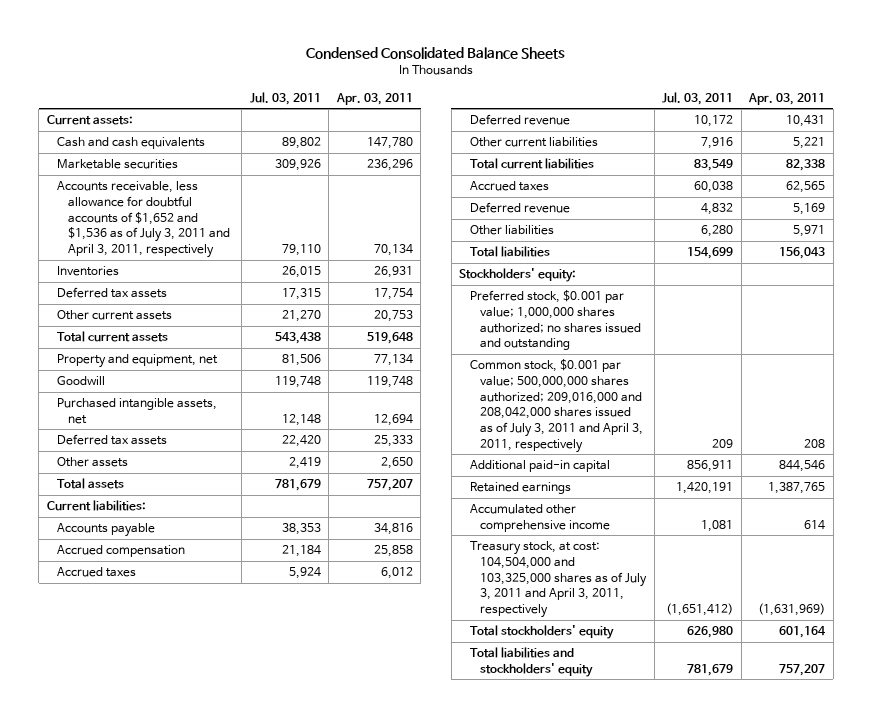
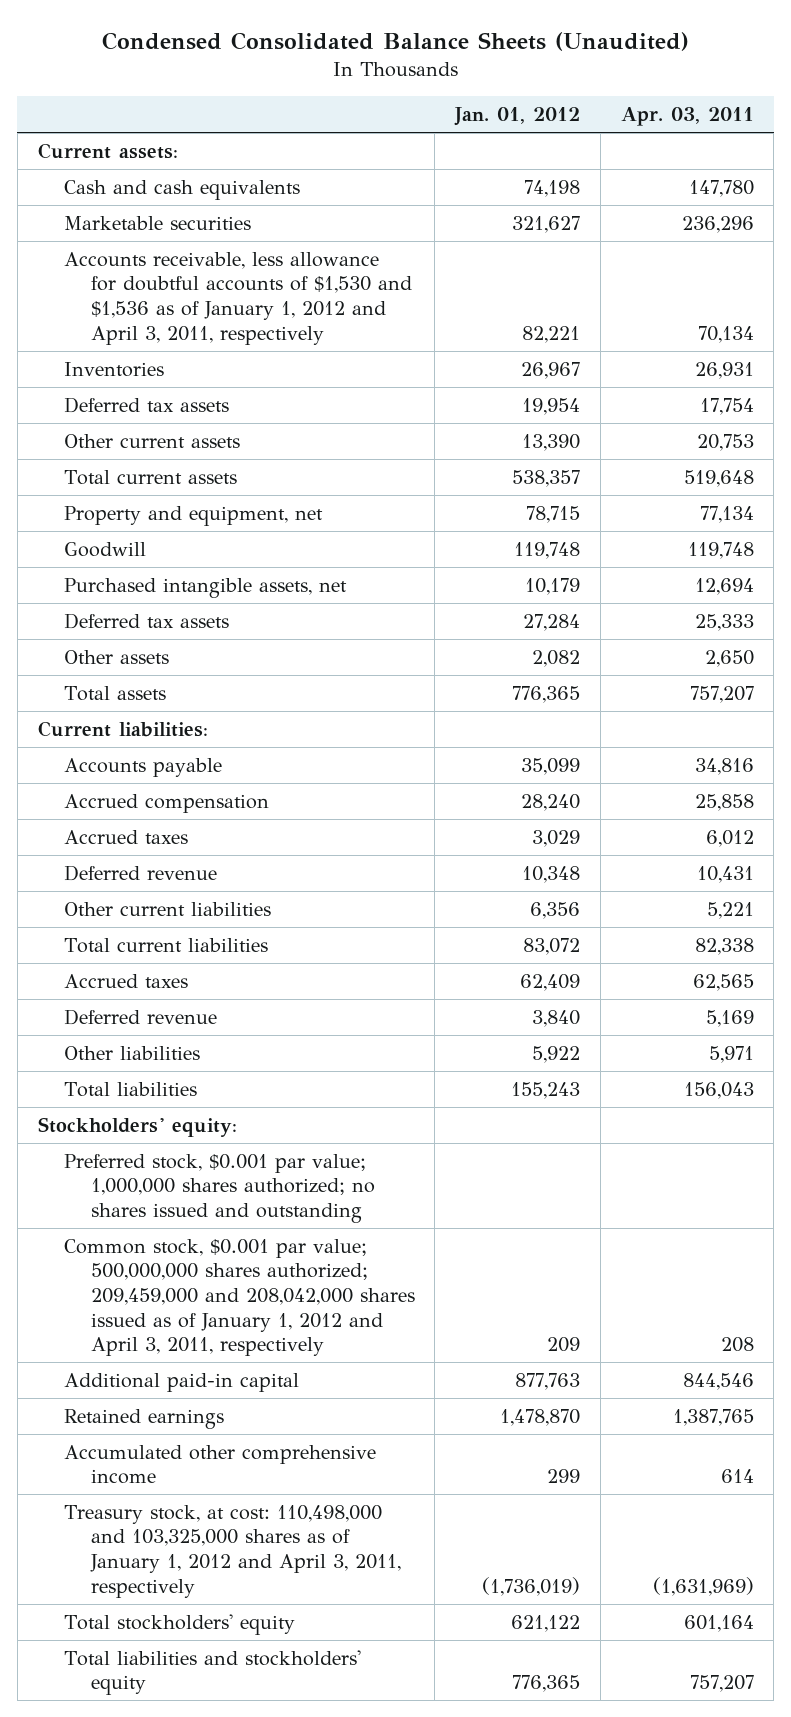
[305,46,565,59] Condensed Consolidated Balance Sheets -> [101,31,689,51] Condensed Consolidated Balance Sheets (Unaudited)
[249,91,321,105] Jul. 03, 2011 -> none
none -> [454,107,581,127] Jan. 01, 2012
[57,181,231,259] Accounts receivable, less allowance for doubtful accounts of $1,652 and $1,536 as of July 3, 2011 and April 3, 2011, respectively -> [64,251,412,345] Accounts receivable, less allowance for doubtful accounts of $1,530 and $1,536 as of January 1, 2012 and April 3, 2011, respectively
[469,359,644,454] Common stock, $0.001 par value; 500,000,000 shares authorized; 209,016,000 and 208,042,000 shares issued as of July 3, 2011 and April 3, 2011, respectively -> [64,1238,415,1357] Common stock, $0.001 par value; 500,000,000 shares authorized; 209,459,000 and 208,042,000 shares issued as of January 1, 2012 and April 3, 2011, respectively
[469,541,648,619] Treasury stock, at cost: 104,504,000 and 103,325,000 shares as of July 3, 2011 and April 3, 2011, respectively -> [64,1504,401,1598] Treasury stock, at cost: 110,498,000 and 103,325,000 shares as of January 1, 2012 and April 3, 2011, respectively

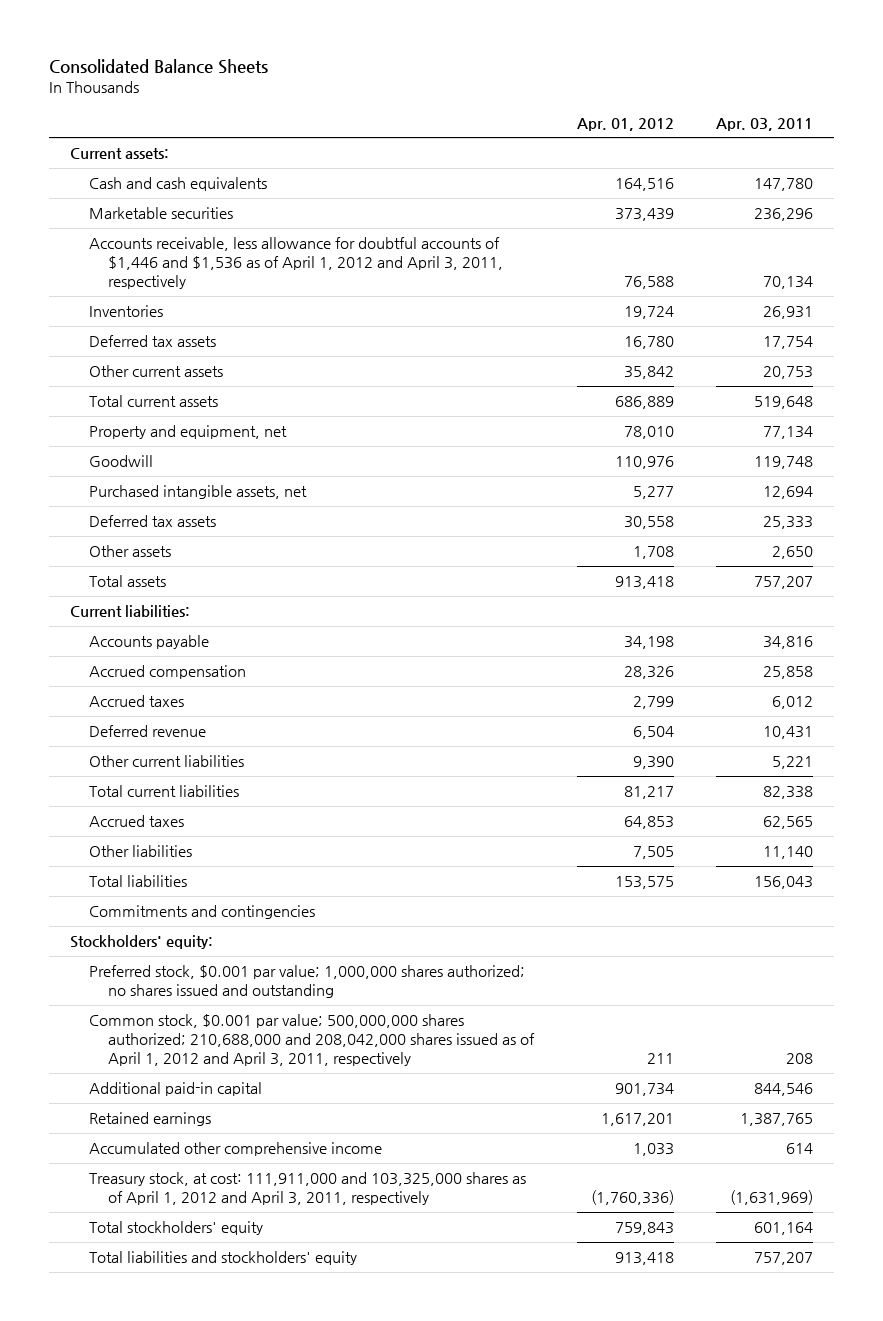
[101,31,689,51] Condensed Consolidated Balance Sheets (Unaudited) -> [48,59,268,75] Consolidated Balance Sheets
[454,107,581,127] Jan. 01, 2012 -> none
none -> [576,117,674,131] Apr. 01, 2012
[64,251,412,345] Accounts receivable, less allowance for doubtful accounts of $1,530 and $1,536 as of January 1, 2012 and April 3, 2011, respectively -> [89,237,504,289] Accounts receivable, less allowance for doubtful accounts of $1,446 and $1,536 as of April 1, 2012 and April 3, 2011, respectively
[64,1008,218,1025] Deferred revenue -> none
[708,1045,754,1063] 5,971 -> [762,846,813,860] 11,140
none -> [89,905,316,920] Commitments and contingencies
[64,1238,415,1357] Common stock, $0.001 par value; 500,000,000 shares authorized; 209,459,000 and 208,042,000 shares issued as of January 1, 2012 and April 3, 2011, respectively -> [89,1014,536,1066] Common stock, $0.001 par value; 500,000,000 shares authorized; 210,688,000 and 208,042,000 shares issued as of April 1, 2012 and April 3, 2011, respectively
[64,1504,401,1598] Treasury stock, at cost: 110,498,000 and 103,325,000 shares as of January 1, 2012 and April 3, 2011, respectively -> [89,1172,527,1206] Treasury stock, at cost: 111,911,000 and 103,325,000 shares as of April 1, 2012 and April 3, 2011, respectively

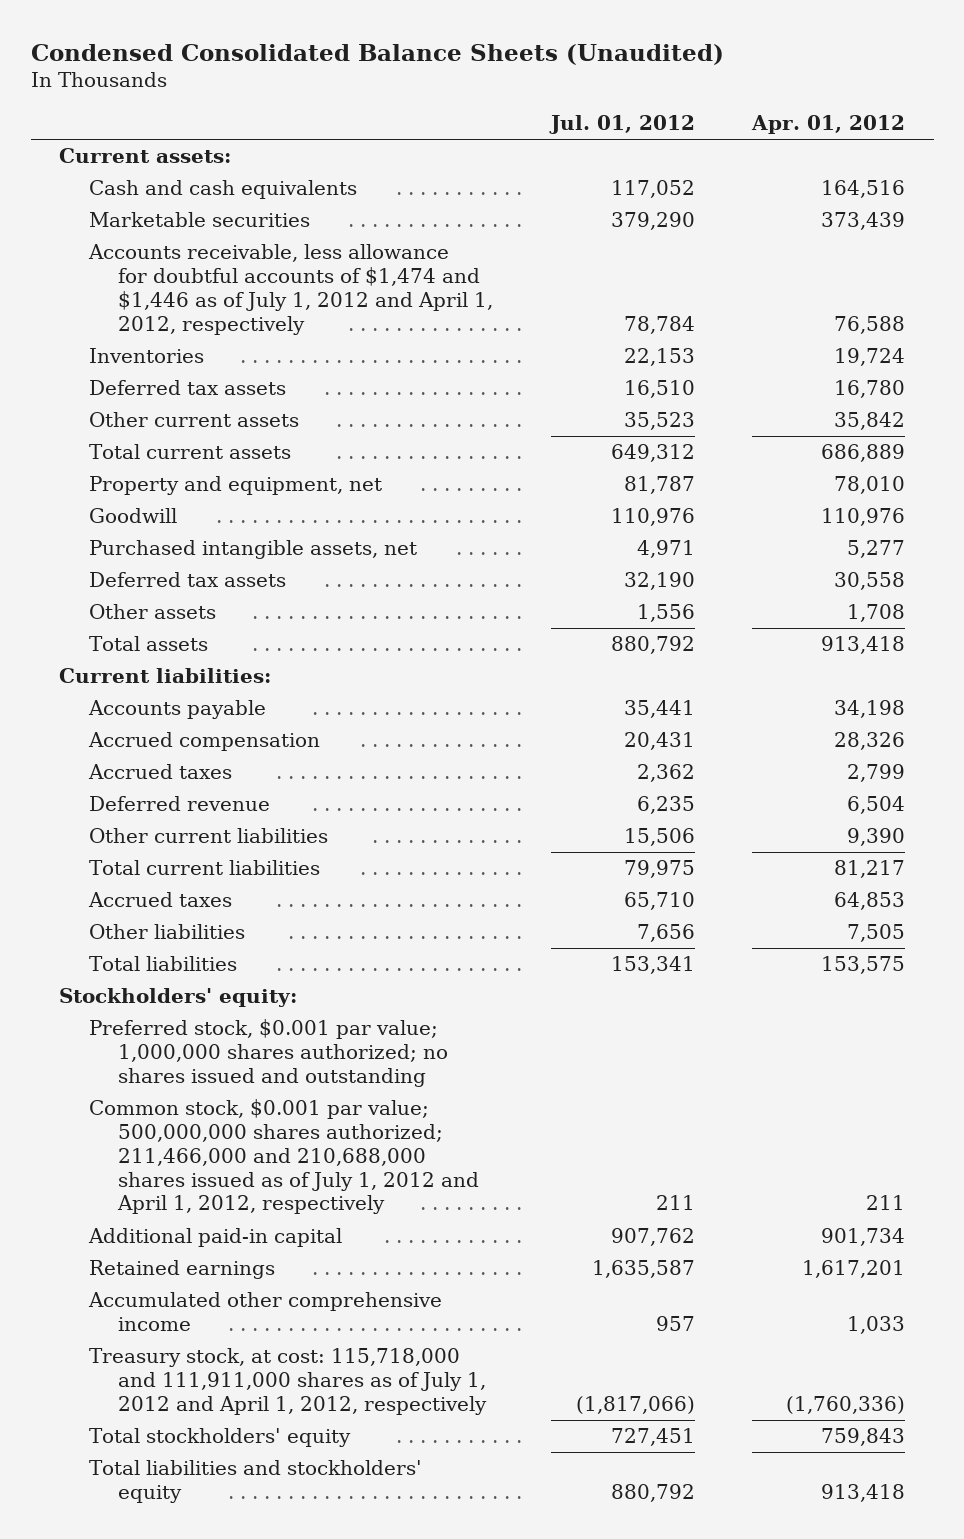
[48,59,268,75] Consolidated Balance Sheets -> [30,43,724,65] Condensed Consolidated Balance Sheets (Unaudited)
[715,117,813,131] Apr. 03, 2011 -> none
none -> [548,115,695,135] Jul. 01, 2012
[89,237,504,289] Accounts receivable, less allowance for doubtful accounts of $1,446 and $1,536 as of April 1, 2012 and April 3, 2011, respectively -> [87,244,494,335] Accounts receivable, less allowance for doubtful accounts of $1,474 and $1,446 as of July 1, 2012 and April 1, 2012, respectively
[89,905,316,920] Commitments and contingencies -> none
[89,1014,536,1066] Common stock, $0.001 par value; 500,000,000 shares authorized; 210,688,000 and 208,042,000 shares issued as of April 1, 2012 and April 3, 2011, respectively -> [88,1099,480,1215] Common stock, $0.001 par value; 500,000,000 shares authorized; 211,466,000 and 210,688,000 shares issued as of July 1, 2012 and April 1, 2012, respectively
[89,1172,527,1206] Treasury stock, at cost: 111,911,000 and 103,325,000 shares as of April 1, 2012 and April 3, 2011, respectively -> [88,1348,488,1415] Treasury stock, at cost: 115,718,000 and 111,911,000 shares as of July 1, 2012 and April 1, 2012, respectively

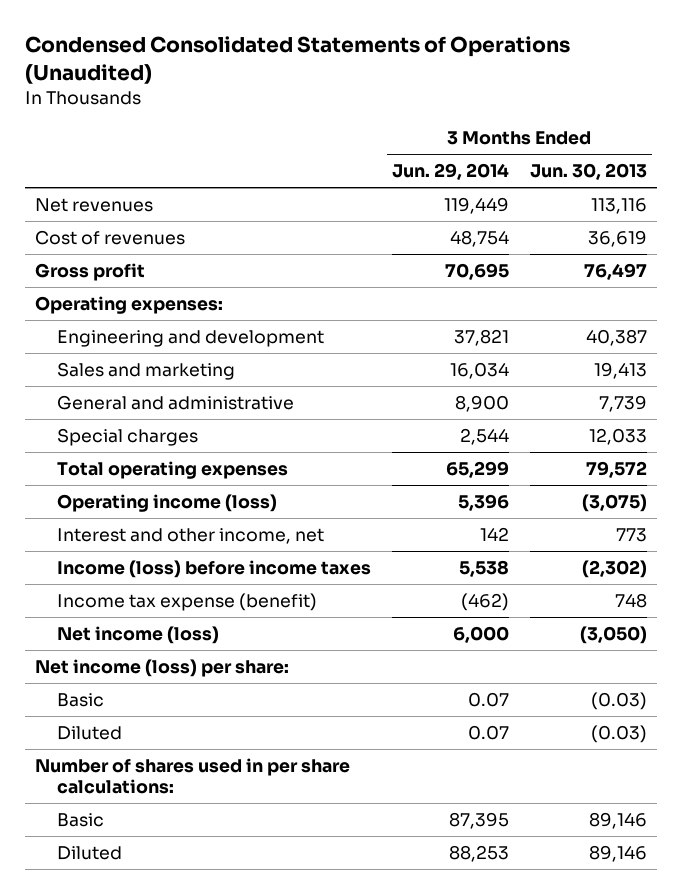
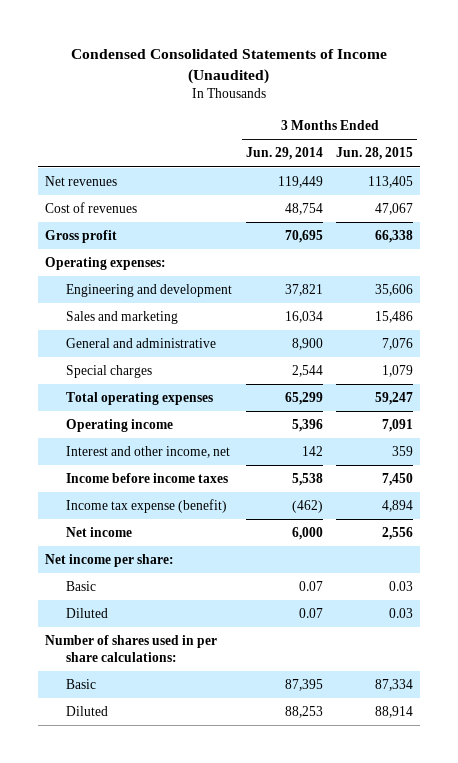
[24,36,570,84] Condensed Consolidated Statements of Operations (Unaudited) -> [71,49,388,85] Condensed Consolidated Statements of Income (Unaudited)
[529,163,647,181] Jun. 30, 2013 -> none
none -> [336,147,414,161] Jun. 28, 2015
[57,493,278,512] Operating income (loss) -> [66,419,174,433] Operating income
[57,559,372,578] Income (loss) before income taxes -> [66,473,229,484] Income before income taxes
[57,625,220,644] Net income (loss) -> [66,527,133,538] Net income
[35,658,290,677] Net income (loss) per share: -> [45,554,175,568] Net income per share:

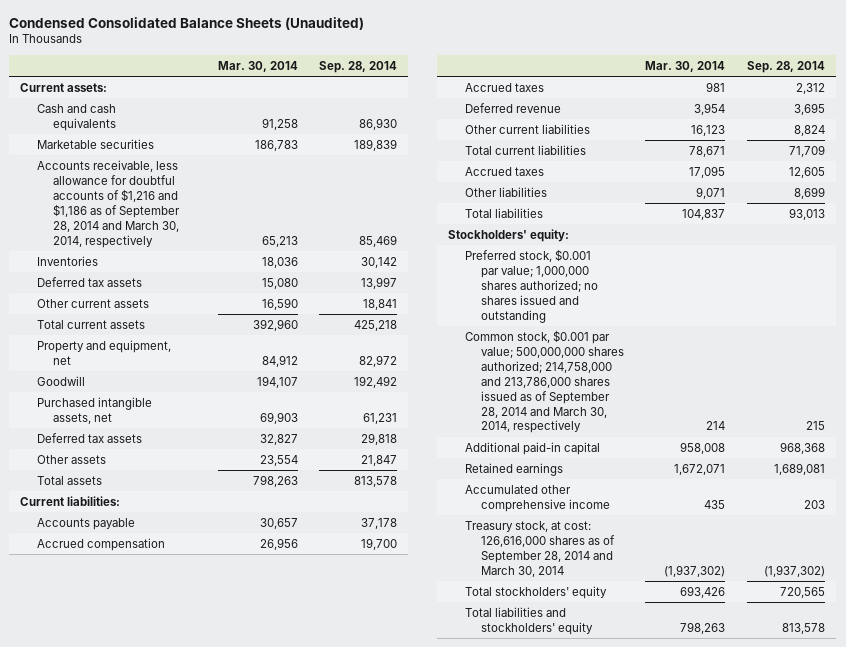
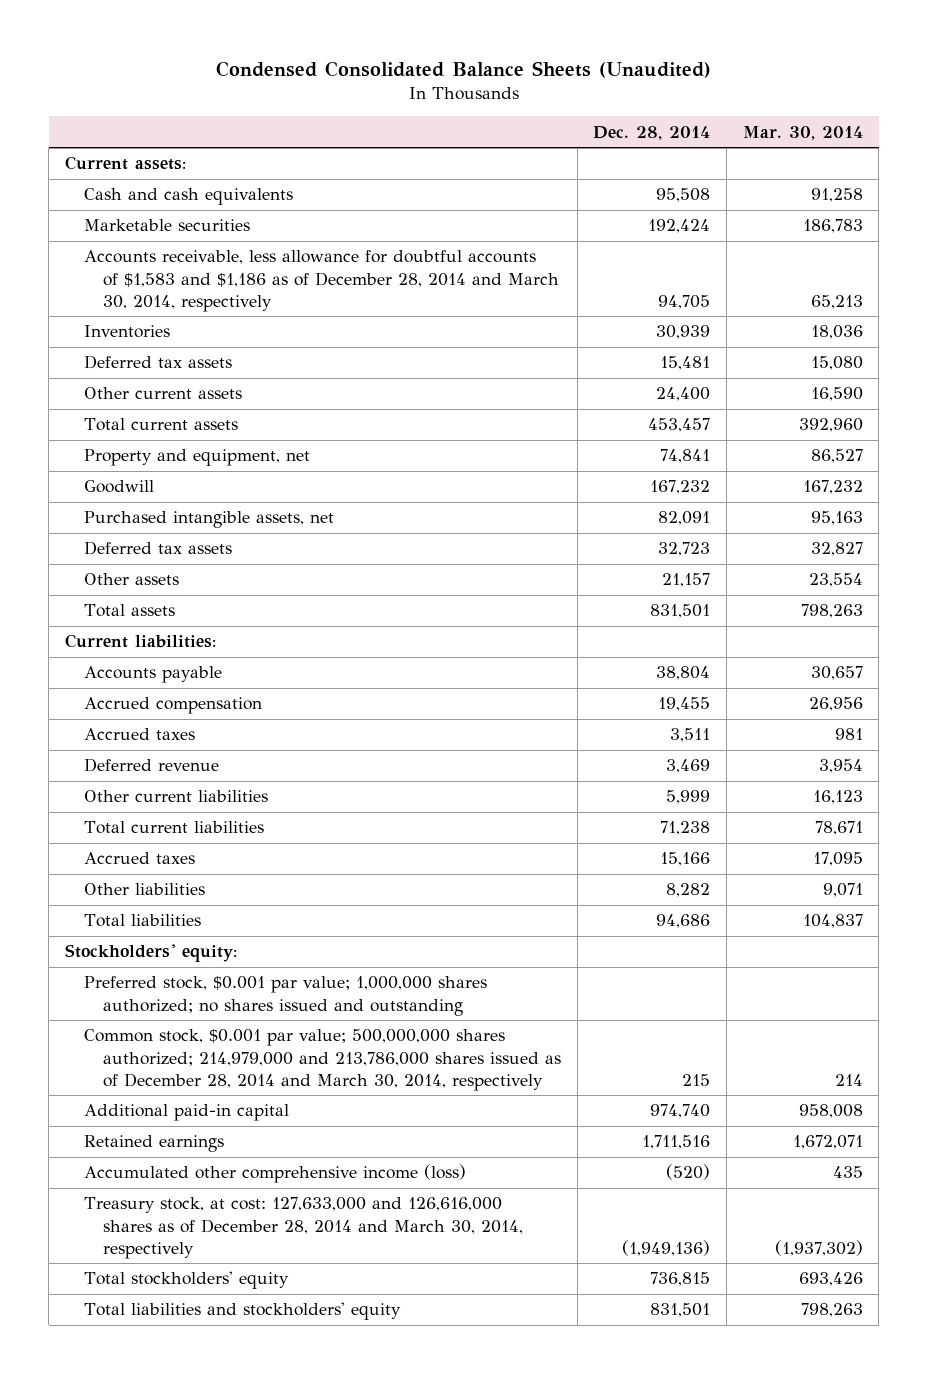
[319,60,398,73] Sep. 28, 2014 -> none
none -> [593,125,711,140] Dec. 28, 2014
[36,159,180,248] Accounts receivable, less allowance for doubtful accounts of $1,216 and $1,186 as of September 28, 2014 and March 30, 2014, respectively -> [83,250,559,312] Accounts receivable, less allowance for doubtful accounts of $1,583 and $1,186 as of December 28, 2014 and March 30, 2014, respectively
[261,354,298,367] 84,912 -> [810,449,863,464] 86,527
[256,375,298,388] 194,107 -> [802,480,863,495] 167,232
[259,411,298,424] 69,903 -> [810,511,863,526] 95,163
[464,329,624,434] Common stock, $0.001 par value; 500,000,000 shares authorized; 214,758,000 and 213,786,000 shares issued as of September 28, 2014 and March 30, 2014, respectively -> [83,1029,561,1091] Common stock, $0.001 par value; 500,000,000 shares authorized; 214,979,000 and 213,786,000 shares issued as of December 28, 2014 and March 30, 2014, respectively
[464,484,610,512] Accumulated other comprehensive income -> [83,1164,466,1184] Accumulated other comprehensive income (loss)
[464,520,615,577] Treasury stock, at cost: 126,616,000 shares as of September 28, 2014 and March 30, 2014 -> [83,1197,523,1259] Treasury stock, at cost: 127,633,000 and 126,616,000 shares as of December 28, 2014 and March 30, 2014, respectively

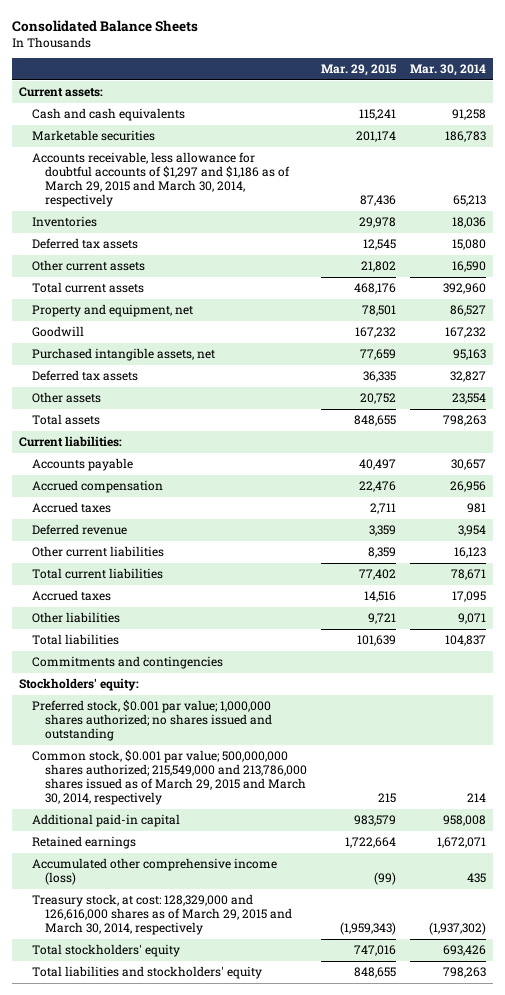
[215,60,711,78] Condensed Consolidated Balance Sheets (Unaudited) -> [12,19,199,32] Consolidated Balance Sheets
[593,125,711,140] Dec. 28, 2014 -> none
none -> [321,64,398,77] Mar. 29, 2015
[83,250,559,312] Accounts receivable, less allowance for doubtful accounts of $1,583 and $1,186 as of December 28, 2014 and March 30, 2014, respectively -> [32,152,290,208] Accounts receivable, less allowance for doubtful accounts of $1,297 and $1,186 as of March 29, 2015 and March 30, 2014, respectively
none -> [32,656,224,670] Commitments and contingencies
[83,1029,561,1091] Common stock, $0.001 par value; 500,000,000 shares authorized; 214,979,000 and 213,786,000 shares issued as of December 28, 2014 and March 30, 2014, respectively -> [32,750,307,806] Common stock, $0.001 par value; 500,000,000 shares authorized; 215,549,000 and 213,786,000 shares issued as of March 29, 2015 and March 30, 2014, respectively
[83,1197,523,1259] Treasury stock, at cost: 127,633,000 and 126,616,000 shares as of December 28, 2014 and March 30, 2014, respectively -> [32,894,292,936] Treasury stock, at cost: 128,329,000 and 126,616,000 shares as of March 29, 2015 and March 30, 2014, respectively

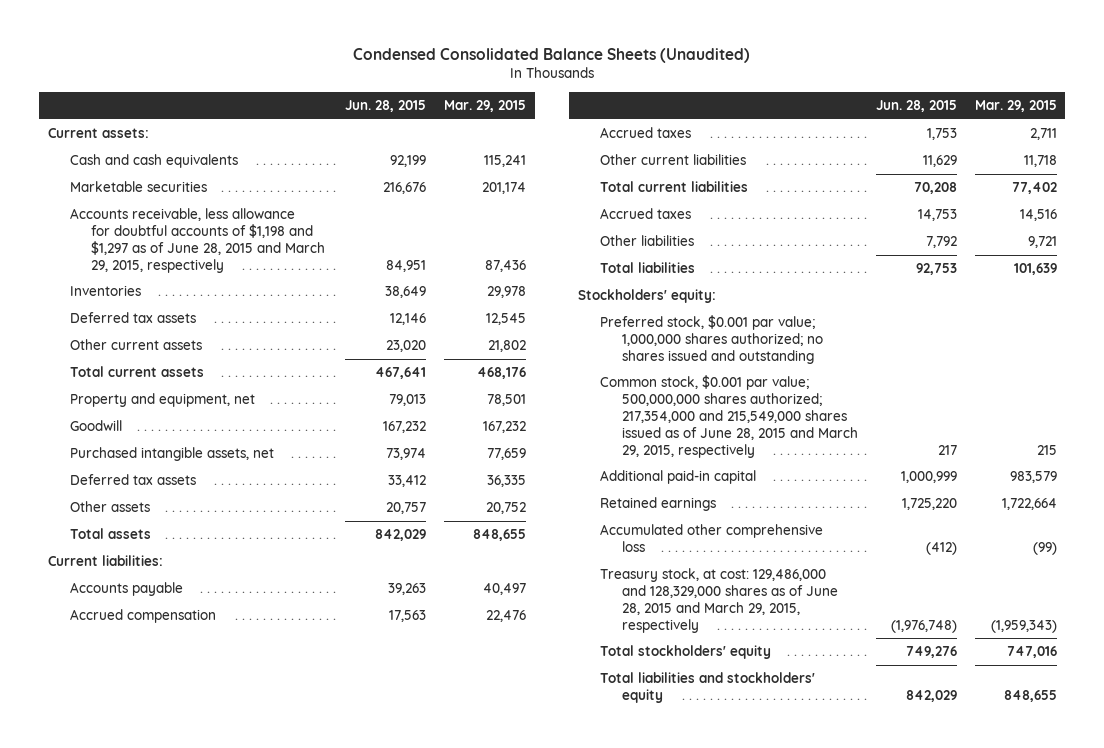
[12,19,199,32] Consolidated Balance Sheets -> [353,48,751,64] Condensed Consolidated Balance Sheets (Unaudited)
[410,64,487,77] Mar. 30, 2014 -> none
none -> [345,100,427,113] Jun. 28, 2015
[32,152,290,208] Accounts receivable, less allowance for doubtful accounts of $1,297 and $1,186 as of March 29, 2015 and March 30, 2014, respectively -> [69,208,326,273] Accounts receivable, less allowance for doubtful accounts of $1,198 and $1,297 as of June 28, 2015 and March 29, 2015, respectively
[32,524,128,536] Deferred revenue -> none
[368,547,397,559] 8,359 -> [1023,155,1057,168] 11,718
[32,656,224,670] Commitments and contingencies -> none
[32,750,307,806] Common stock, $0.001 par value; 500,000,000 shares authorized; 215,549,000 and 213,786,000 shares issued as of March 29, 2015 and March 30, 2014, respectively -> [599,375,858,458] Common stock, $0.001 par value; 500,000,000 shares authorized; 217,354,000 and 215,549,000 shares issued as of June 28, 2015 and March 29, 2015, respectively
[32,858,278,886] Accumulated other comprehensive income (loss) -> [599,524,823,553] Accumulated other comprehensive loss
[32,894,292,936] Treasury stock, at cost: 128,329,000 and 126,616,000 shares as of March 29, 2015 and March 30, 2014, respectively -> [599,568,838,633] Treasury stock, at cost: 129,486,000 and 128,329,000 shares as of June 28, 2015 and March 29, 2015, respectively

